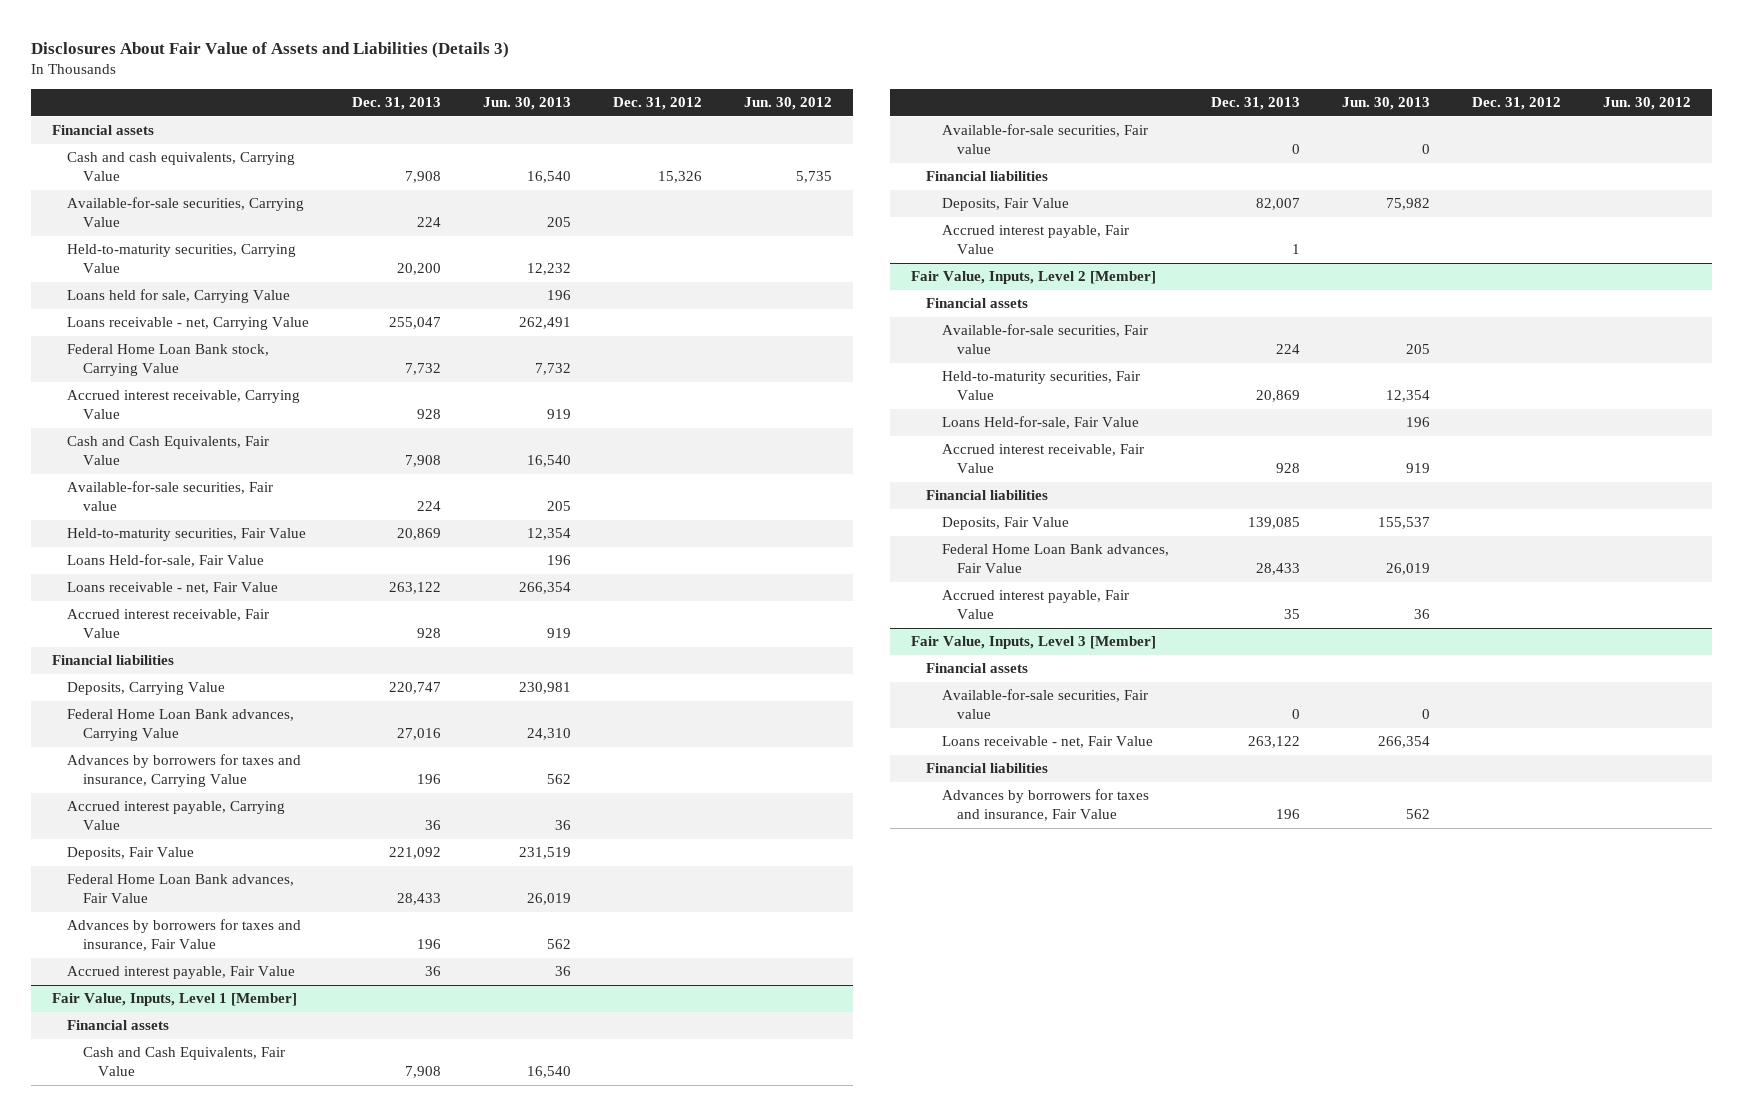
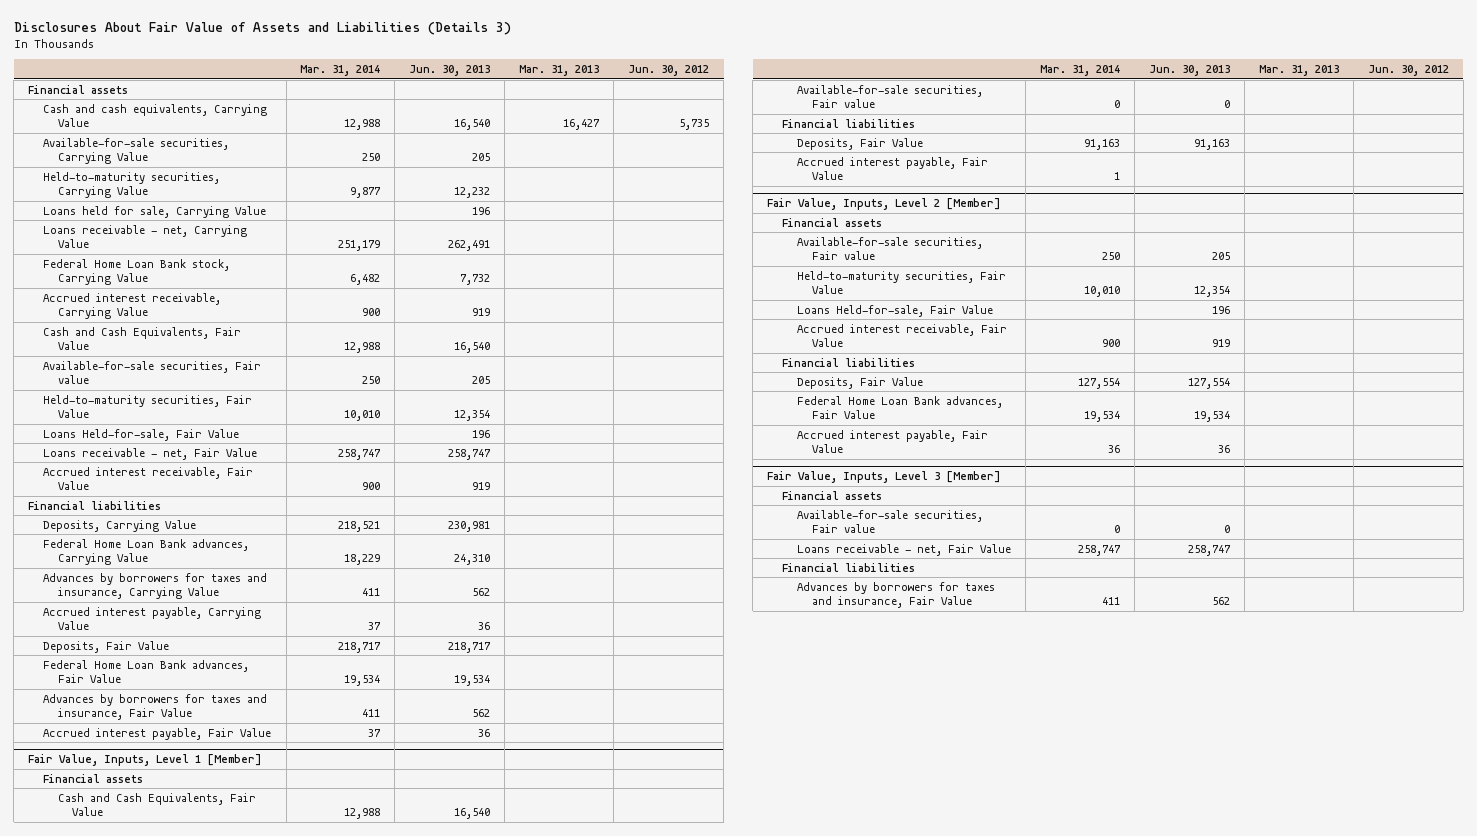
[351,96,441,110] Dec. 31, 2013 -> none
[612,96,702,110] Dec. 31, 2012 -> none
none -> [300,64,381,76] Mar. 31, 2014
none -> [519,64,600,76] Mar. 31, 2013
[518,582,571,595] 266,354 -> [448,448,492,460] 258,747
[518,847,571,860] 231,519 -> [448,641,492,653] 218,717
[526,893,571,906] 26,019 -> [454,675,491,687] 19,534
[1385,198,1430,211] 75,982 -> [1193,138,1230,150] 91,163
[1377,517,1430,530] 155,537 -> [1187,377,1230,389] 127,554
[1385,563,1430,576] 26,019 -> [1193,411,1230,423] 19,534
[1377,736,1430,749] 266,354 -> [1187,544,1231,556] 258,747

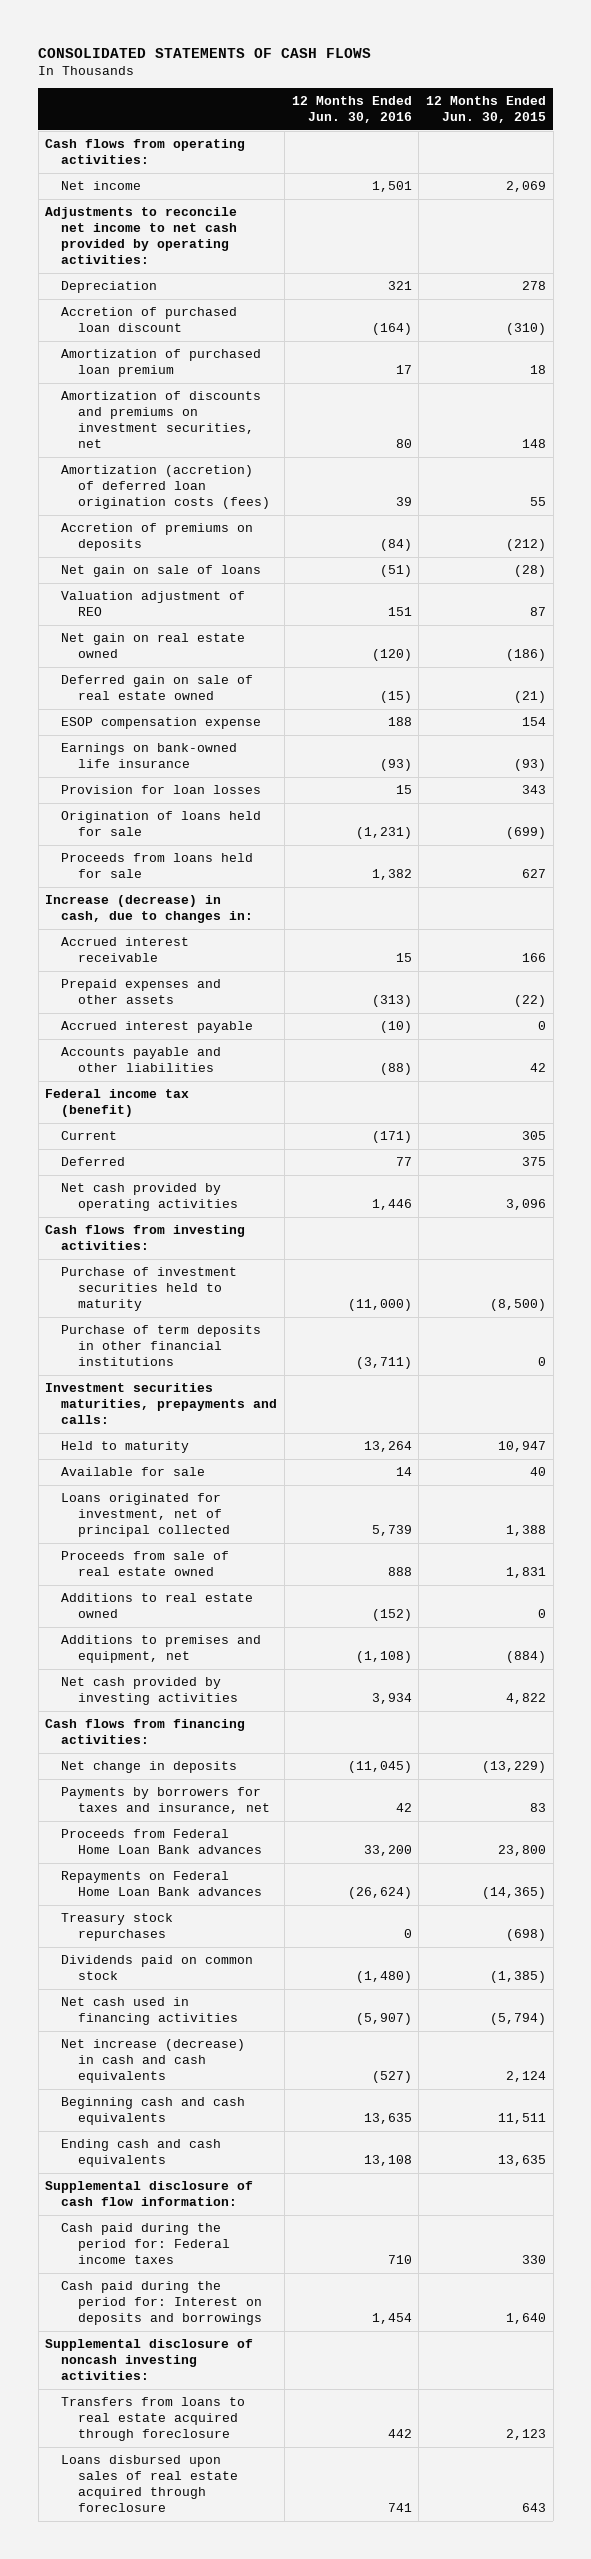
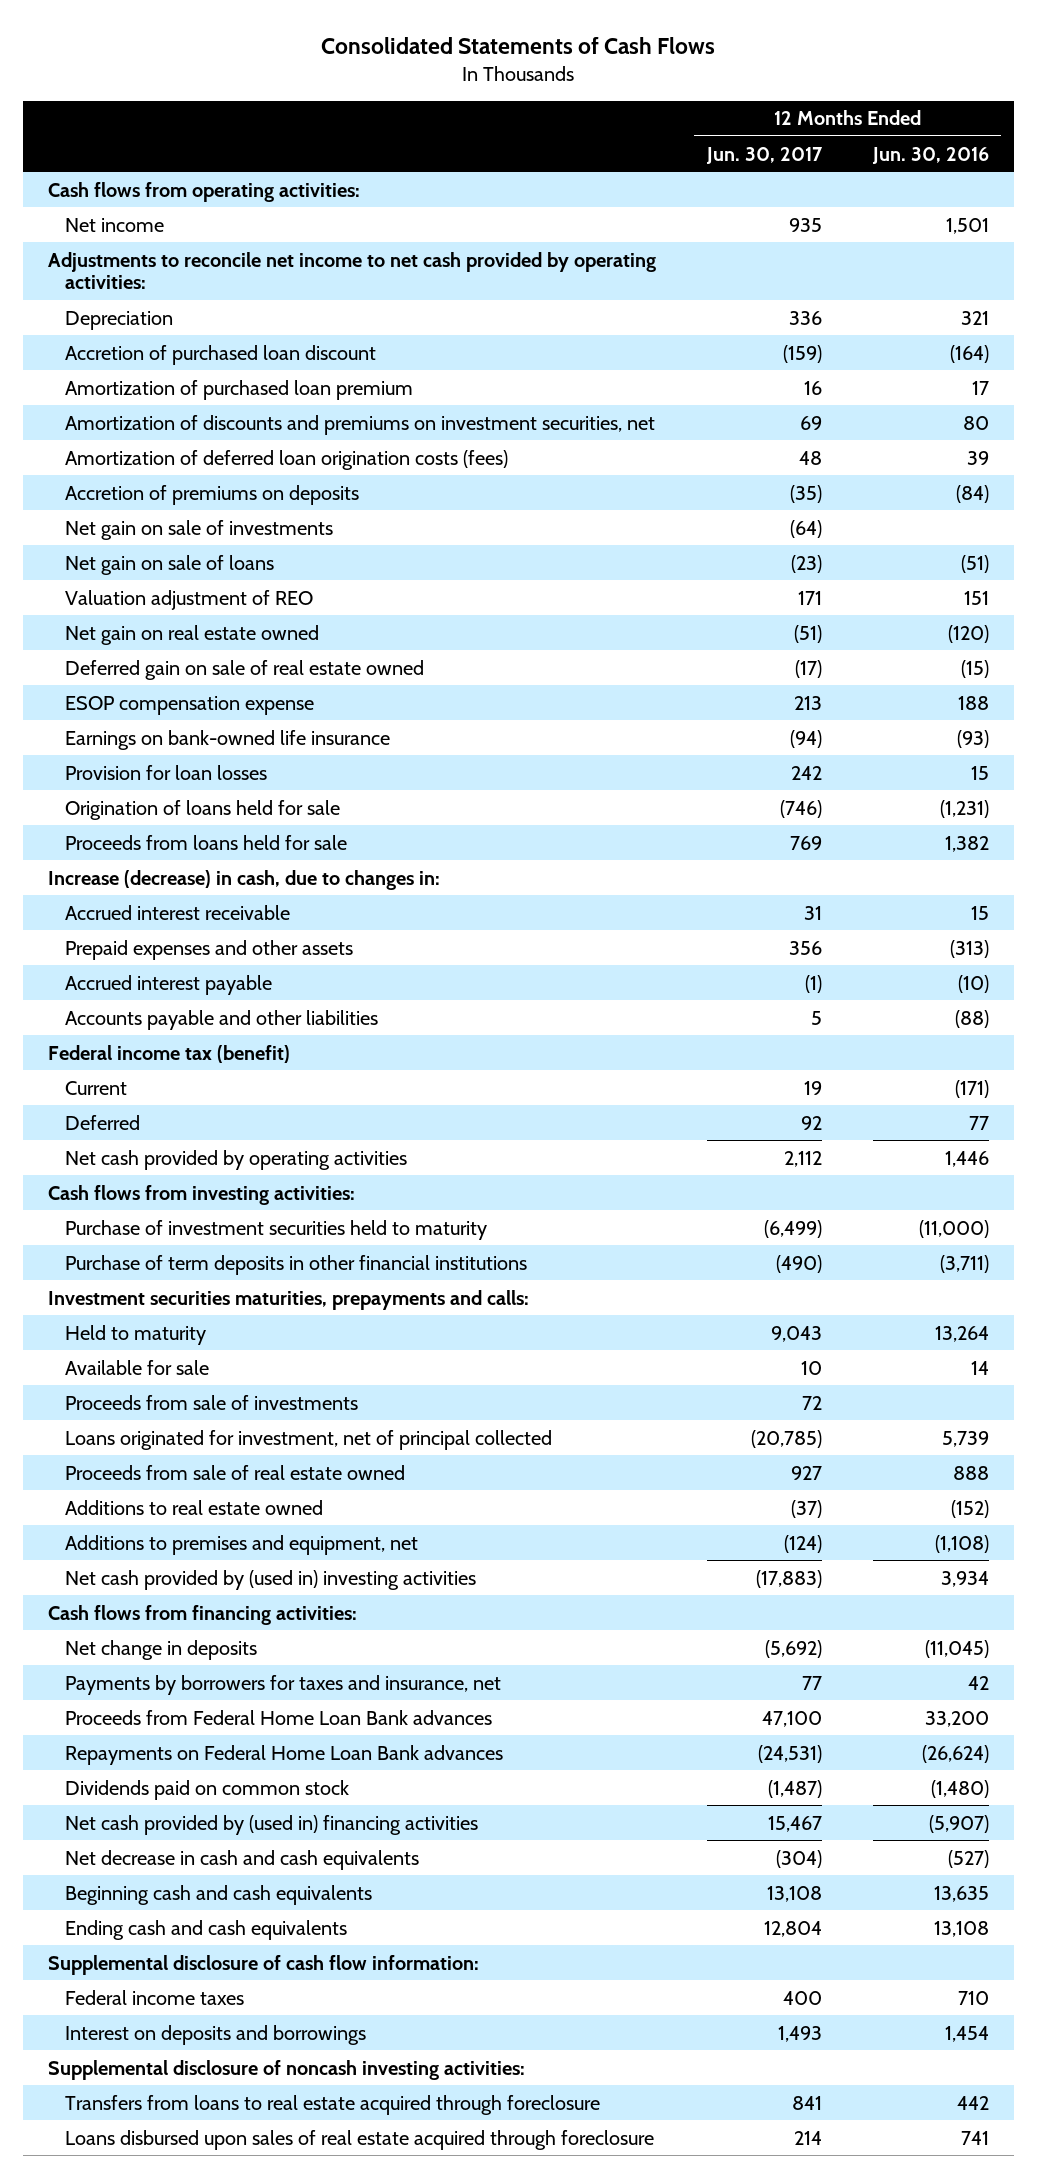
[38,48,372,59] CONSOLIDATED STATEMENTS OF CASH FLOWS -> [321,36,716,54] Consolidated Statements of Cash Flows
[425,96,546,124] 12 Months Ended Jun. 30, 2015 -> none
none -> [705,146,823,164] Jun. 30, 2017
[61,465,270,510] Amortization (accretion) of deferred loan origination costs (fees) -> [65,449,509,470] Amortization of deferred loan origination costs (fees)
none -> [65,519,334,540] Net gain on sale of investments
none -> [65,1394,359,1410] Proceeds from sale of investments
[61,1677,238,1706] Net cash provided by investing activities -> [65,1569,477,1590] Net cash provided by (used in) investing activities
[61,1913,174,1942] Treasury stock repurchases -> none
[61,1997,238,2026] Net cash used in financing activities -> [65,1814,479,1835] Net cash provided by (used in) financing activities
[61,2039,246,2084] Net increase (decrease) in cash and cash equivalents -> [65,1849,420,1870] Net decrease in cash and cash equivalents
[61,2223,230,2265] Cash paid during the period for: Federal income taxes -> [65,1989,245,2005] Federal income taxes
[61,2281,262,2326] Cash paid during the period for: Interest on deposits and borrowings -> [65,2024,367,2045] Interest on deposits and borrowings

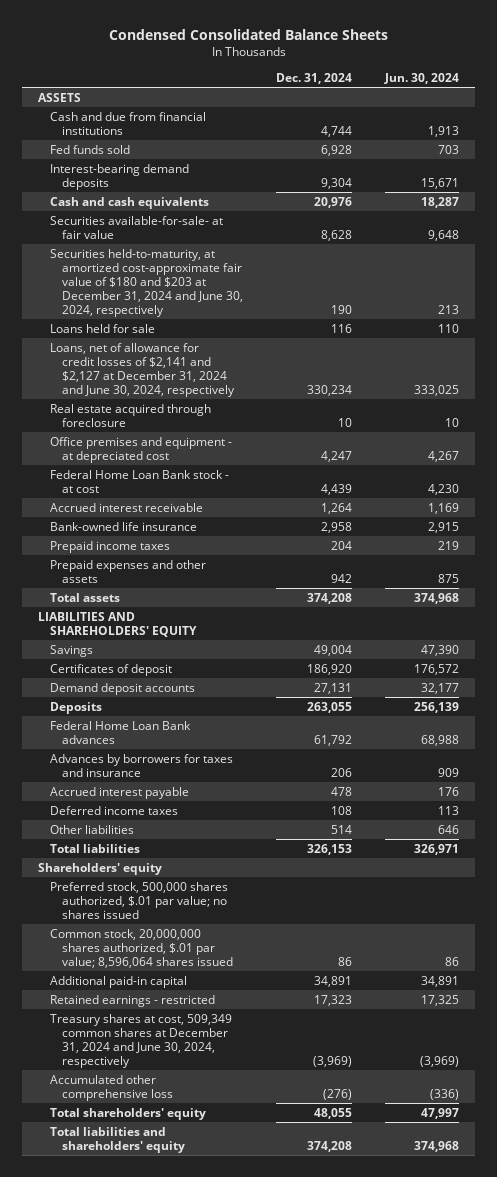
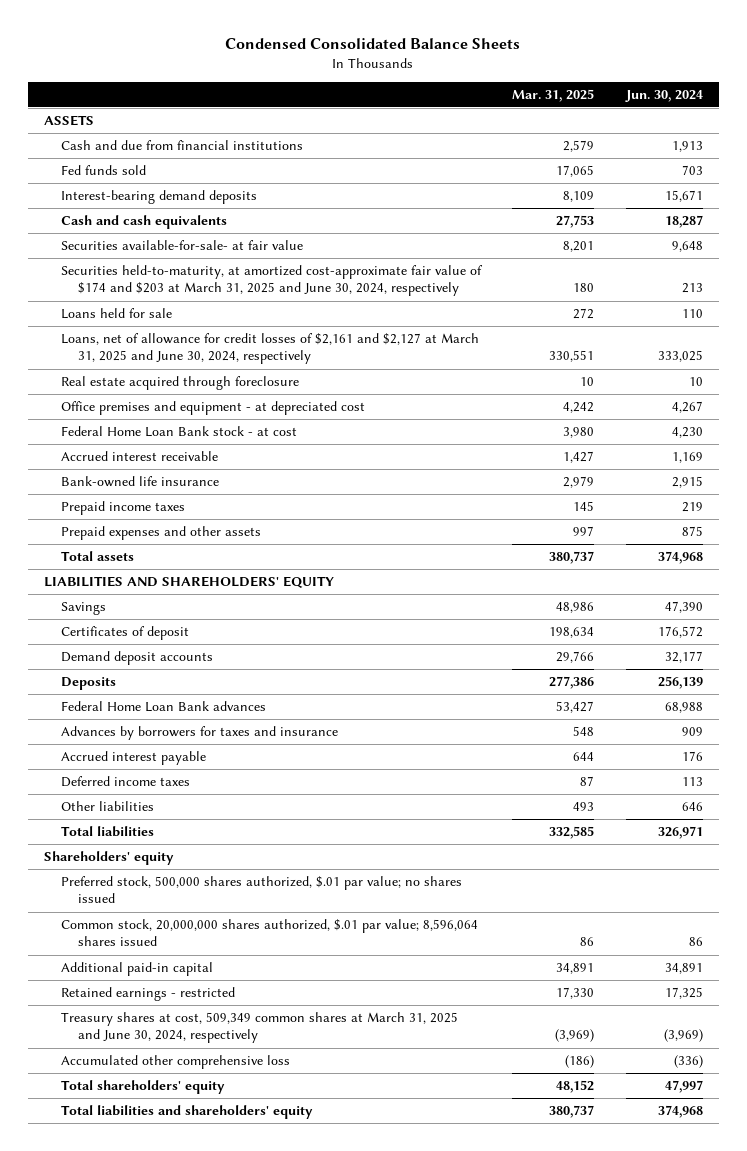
[275,72,352,84] Dec. 31, 2024 -> none
none -> [512,88,595,102] Mar. 31, 2025
[50,248,244,317] Securities held-to-maturity, at amortized cost-approximate fair value of $180 and $203 at December 31, 2024 and June 30, 2024, respectively -> [60,265,483,297] Securities held-to-maturity, at amortized cost-approximate fair value of $174 and $203 at March 31, 2025 and June 30, 2024, respectively
[50,342,236,397] Loans, net of allowance for credit losses of $2,141 and $2,127 at December 31, 2024 and June 30, 2024, respectively -> [60,333,479,365] Loans, net of allowance for credit losses of $2,161 and $2,127 at March 31, 2025 and June 30, 2024, respectively
[50,1013,233,1068] Treasury shares at cost, 509,349 common shares at December 31, 2024 and June 30, 2024, respectively -> [60,1012,458,1044] Treasury shares at cost, 509,349 common shares at March 31, 2025 and June 30, 2024, respectively

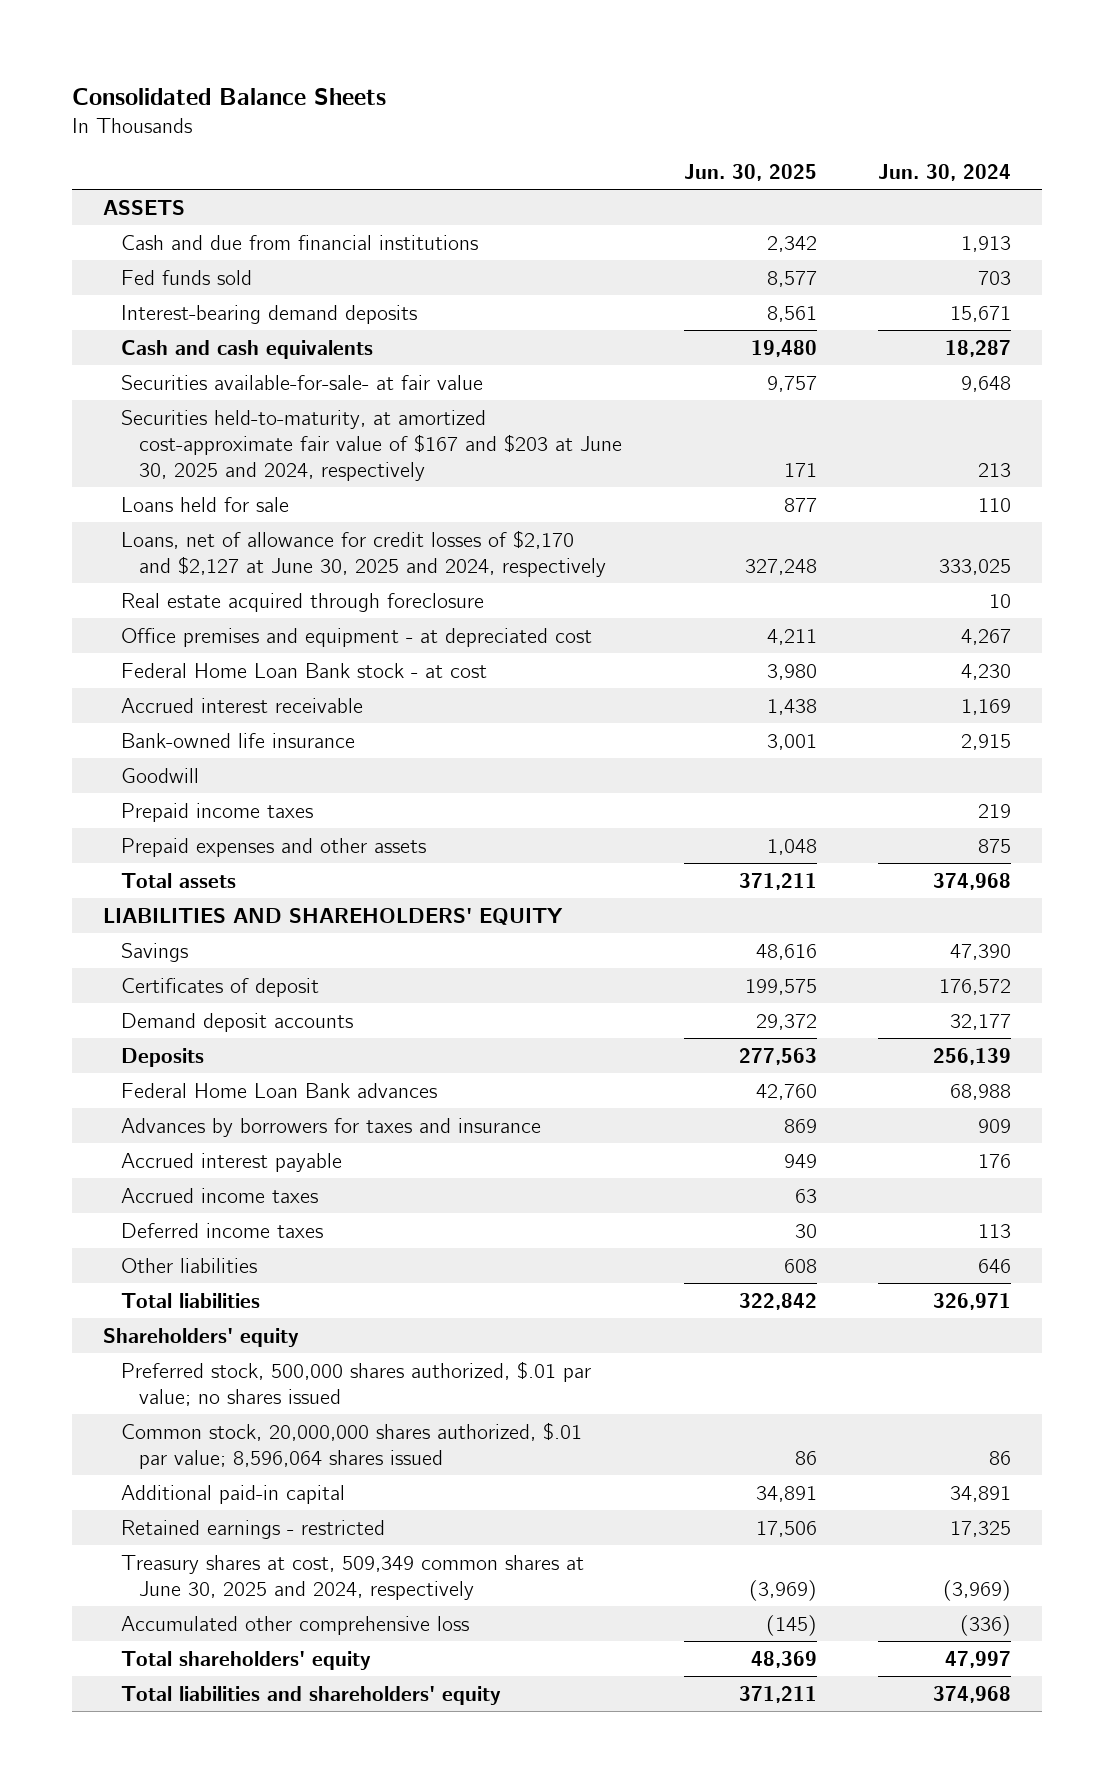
[225,38,521,50] Condensed Consolidated Balance Sheets -> [72,87,387,105] Consolidated Balance Sheets
[512,88,595,102] Mar. 31, 2025 -> none
none -> [683,163,817,181] Jun. 30, 2025
[60,265,483,297] Securities held-to-maturity, at amortized cost-approximate fair value of $174 and $203 at March 31, 2025 and June 30, 2024, respectively -> [120,409,622,481] Securities held-to-maturity, at amortized cost-approximate fair value of $167 and $203 at June 30, 2025 and 2024, respectively
[60,333,479,365] Loans, net of allowance for credit losses of $2,161 and $2,127 at March 31, 2025 and June 30, 2024, respectively -> [120,529,606,577] Loans, net of allowance for credit losses of $2,170 and $2,127 at June 30, 2025 and 2024, respectively
none -> [120,767,199,783] Goodwill
none -> [120,1187,318,1203] Accrued income taxes
[60,1012,458,1044] Treasury shares at cost, 509,349 common shares at March 31, 2025 and June 30, 2024, respectively -> [120,1554,584,1600] Treasury shares at cost, 509,349 common shares at June 30, 2025 and 2024, respectively

